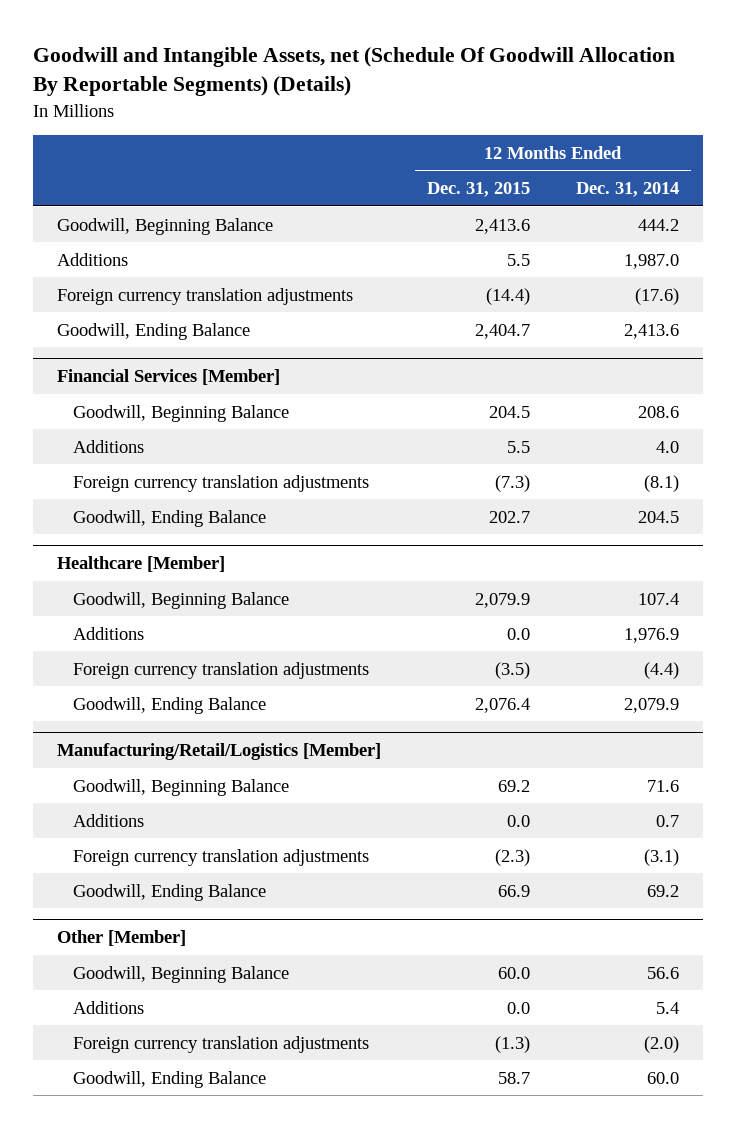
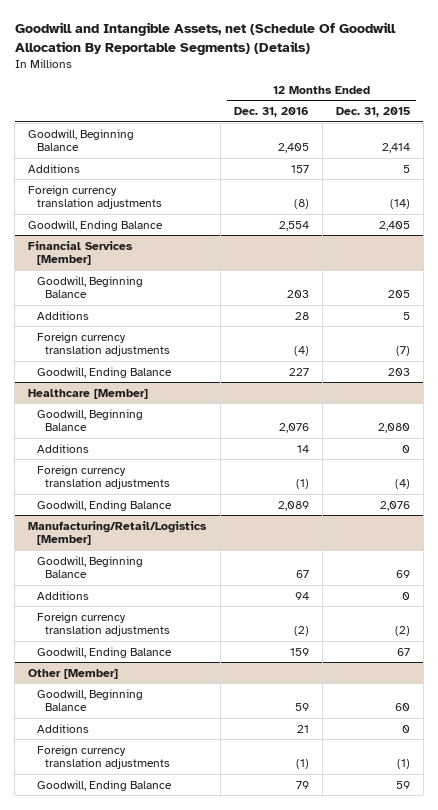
[576,182,680,198] Dec. 31, 2014 -> none
none -> [233,107,309,118] Dec. 31, 2016
[474,218,530,234] 2,413.6 -> [381,143,410,154] 2,414
[506,253,530,266] 5.5 -> [402,164,410,173] 5
[485,287,530,305] (14.4) -> [389,199,410,210] (14)
[474,323,530,339] 2,404.7 -> [378,220,410,231] 2,405
[488,405,530,418] 204.5 -> [387,290,410,299] 205
[506,440,530,453] 5.5 -> [402,311,410,320] 5
[494,474,530,492] (7.3) -> [395,346,410,357] (7)
[488,510,530,523] 202.7 -> [387,367,410,376] 203
[474,592,530,608] 2,079.9 -> [377,423,410,434] 2,080
[506,627,530,640] 0.0 -> [401,444,410,453] 0
[494,661,530,679] (3.5) -> [394,479,410,490] (4)
[474,697,530,713] 2,076.4 -> [379,500,410,511] 2,076
[497,779,530,792] 69.2 -> [395,570,410,579] 69
[506,814,530,827] 0.0 -> [401,591,410,600] 0
[494,848,530,866] (2.3) -> [394,626,410,637] (2)
[497,884,530,897] 66.9 -> [396,647,410,656] 67
[497,966,530,979] 60.0 -> [394,703,410,712] 60
[506,1001,530,1014] 0.0 -> [401,724,410,733] 0
[494,1035,530,1053] (1.3) -> [396,759,410,770] (1)
[497,1071,530,1084] 58.7 -> [395,780,410,789] 59

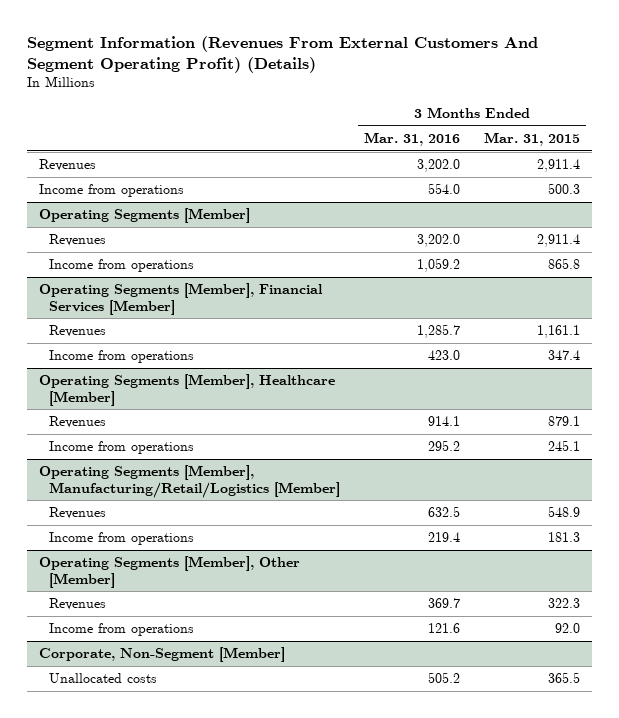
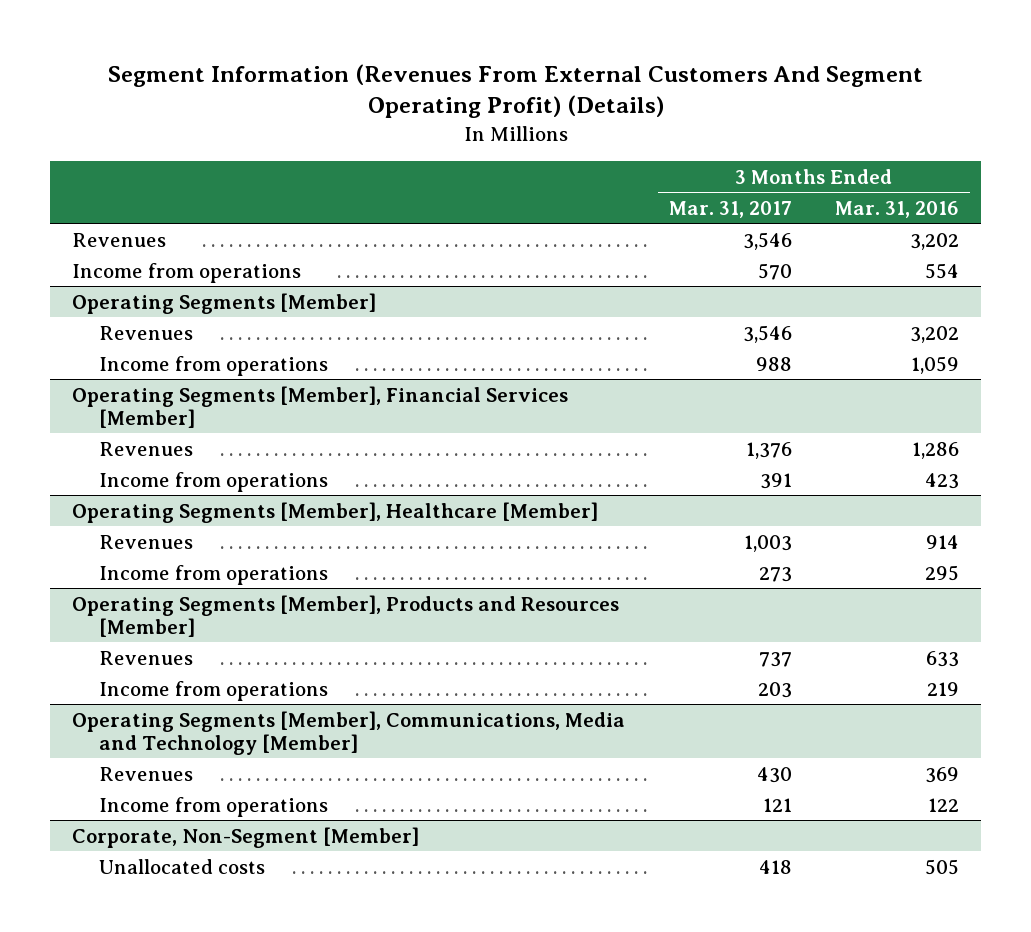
[484,131,581,146] Mar. 31, 2015 -> none
none -> [668,200,792,218] Mar. 31, 2017
[416,159,460,173] 3,202.0 -> [910,232,960,250] 3,202
[427,183,460,195] 554.0 -> [925,262,960,279] 554
[416,234,460,248] 3,202.0 -> [910,325,960,343] 3,202
[416,258,460,273] 1,059.2 -> [911,355,960,374] 1,059
[416,324,460,339] 1,285.7 -> [912,441,960,459] 1,286
[427,350,460,361] 423.0 -> [925,472,960,489] 423
[38,465,340,498] Operating Segments [Member], Manufacturing/Retail/Logistics [Member] -> none
[38,556,300,588] Operating Segments [Member], Other [Member] -> none
[427,416,460,427] 914.1 -> [926,534,960,549] 914
[427,440,460,452] 295.2 -> [925,564,960,581] 295
none -> [72,594,620,637] Operating Segments [Member], Products and Resources [Member]
[427,506,460,518] 632.5 -> [926,650,960,667] 633
[427,532,460,543] 219.4 -> [927,681,960,696] 219
none -> [72,710,626,755] Operating Segments [Member], Communications, Media and Technology [Member]
[427,598,460,609] 369.7 -> [925,766,960,783] 369
[427,623,460,634] 121.6 -> [928,797,960,812] 122
[427,672,460,684] 505.2 -> [925,858,960,875] 505

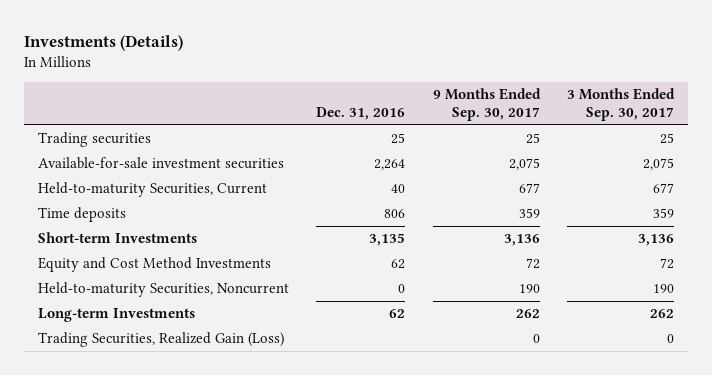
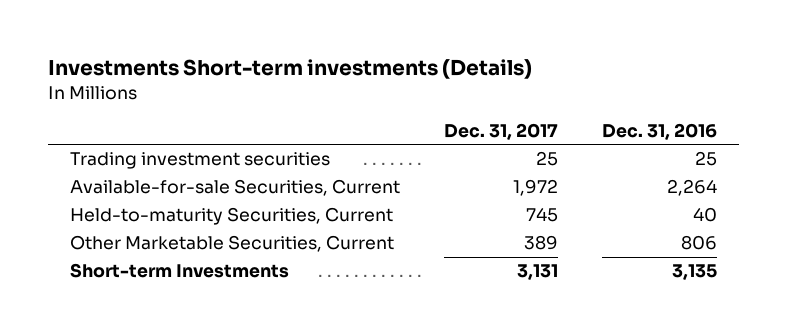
[24,35,184,52] Investments (Details) -> [47,58,532,79] Investments Short-term investments (Details)
[432,88,541,122] 9 Months Ended Sep. 30, 2017 -> none
[566,88,675,122] 3 Months Ended Sep. 30, 2017 -> none
none -> [444,122,559,140] Dec. 31, 2017
[37,132,151,148] Trading securities -> [69,152,330,170] Trading investment securities
[37,157,284,170] Available-for-sale investment securities -> [69,179,400,197] Available-for-sale Securities, Current
[37,207,126,223] Time deposits -> [69,235,394,253] Other Marketable Securities, Current
[37,257,271,273] Equity and Cost Method Investments -> none
[37,282,289,298] Held-to-maturity Securities, Noncurrent -> none
[37,308,195,323] Long-term Investments -> none
[37,332,284,348] Trading Securities, Realized Gain (Loss) -> none

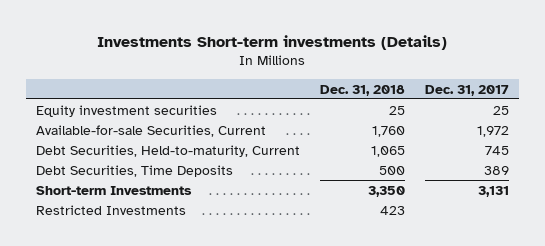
[602,122,718,140] Dec. 31, 2016 -> none
none -> [319,84,405,96] Dec. 31, 2018
[69,152,330,170] Trading investment securities -> [35,104,217,117] Equity investment securities
[69,207,393,226] Held-to-maturity Securities, Current -> [35,144,300,157] Debt Securities, Held-to-maturity, Current
[69,235,394,253] Other Marketable Securities, Current -> [35,164,233,177] Debt Securities, Time Deposits
none -> [35,204,186,215] Restricted Investments

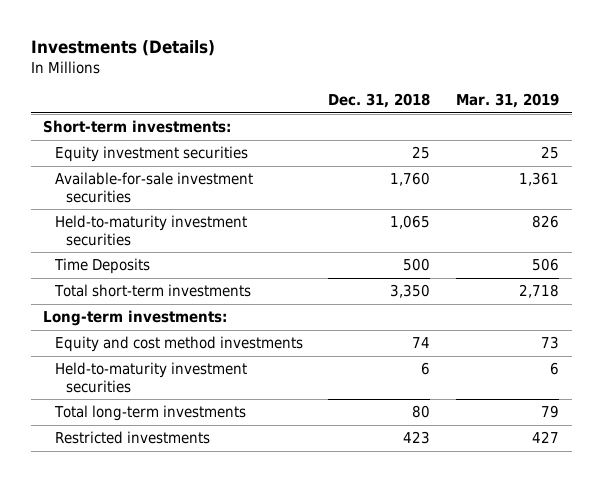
[97,34,448,50] Investments Short-term investments (Details) -> [30,40,215,57] Investments (Details)
[424,84,509,96] Dec. 31, 2017 -> none
none -> [455,93,559,109] Mar. 31, 2019
none -> [43,120,232,134] Short-term investments:
[35,124,266,137] Available-for-sale Securities, Current -> [54,172,253,203] Available-for-sale investment securities
[35,144,300,157] Debt Securities, Held-to-maturity, Current -> [54,215,247,246] Held-to-maturity investment securities
[35,164,233,177] Debt Securities, Time Deposits -> [53,258,150,275] Time Deposits
[35,185,192,195] Short-term Investments -> [53,284,251,298] Total short-term investments
none -> [43,310,228,327] Long-term investments:
none -> [54,336,303,353] Equity and cost method investments
none -> [54,362,247,393] Held-to-maturity investment securities
none -> [53,405,246,422] Total long-term investments
[35,204,186,215] Restricted Investments -> [54,431,210,445] Restricted investments

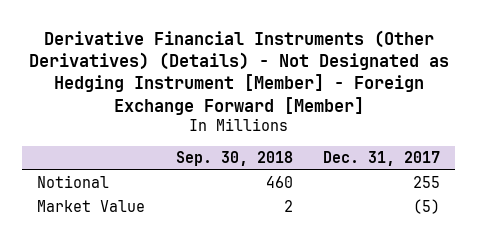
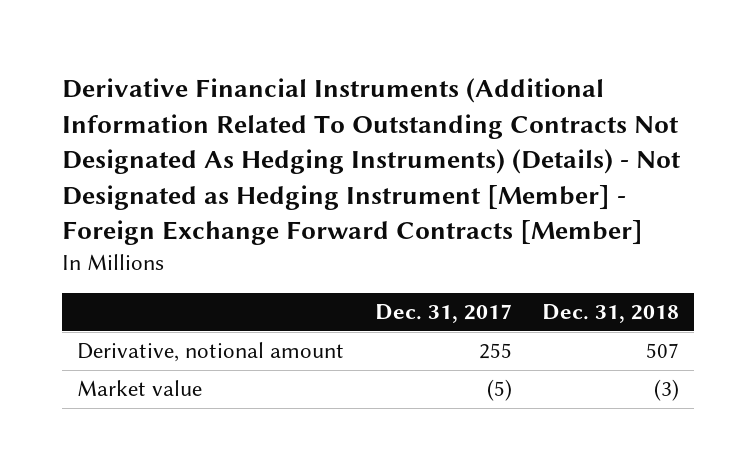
[28,29,449,115] Derivative Financial Instruments (Other Derivatives) (Details) - Not Designated as Hedging Instrument [Member] - Foreign Exchange Forward [Member] -> [61,78,681,246] Derivative Financial Instruments (Additional Information Related To Outstanding Contracts Not Designated As Hedging Instruments) (Details) - Not Designated as Hedging Instrument [Member] - Foreign Exchange Forward Contracts [Member]
[175,150,293,166] Sep. 30, 2018 -> none
none -> [542,304,680,324] Dec. 31, 2018
[37,175,110,189] Notional -> [77,342,345,363] Derivative, notional amount
[37,200,146,213] Market Value -> [77,380,203,397] Market value

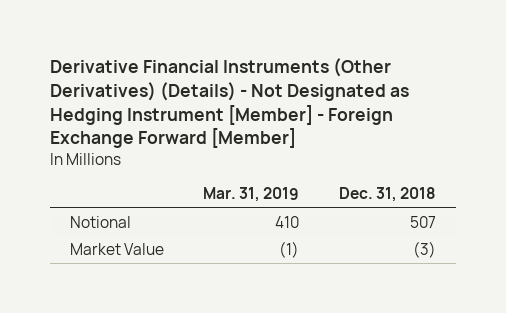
[61,78,681,246] Derivative Financial Instruments (Additional Information Related To Outstanding Contracts Not Designated As Hedging Instruments) (Details) - Not Designated as Hedging Instrument [Member] - Foreign Exchange Forward Contracts [Member] -> [49,58,409,149] Derivative Financial Instruments (Other Derivatives) (Details) - Not Designated as Hedging Instrument [Member] - Foreign Exchange Forward [Member]
[374,304,512,324] Dec. 31, 2017 -> none
none -> [203,187,300,203] Mar. 31, 2019
[77,342,345,363] Derivative, notional amount -> [69,216,131,229] Notional
[77,380,203,397] Market value -> [69,243,164,256] Market Value

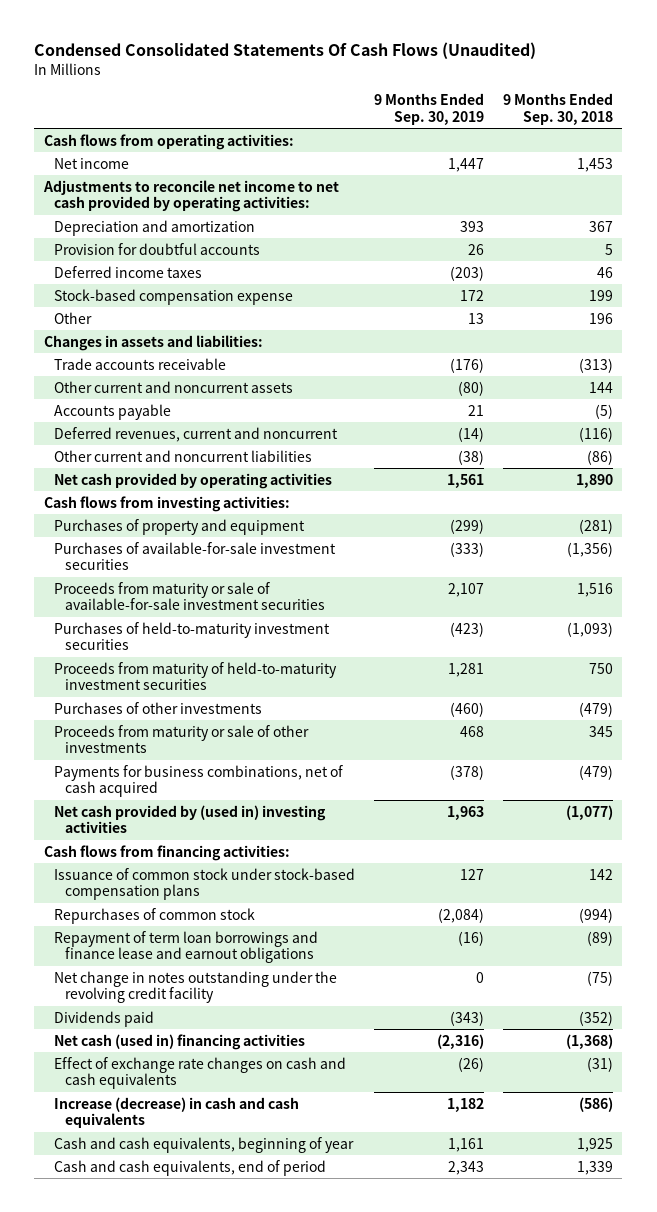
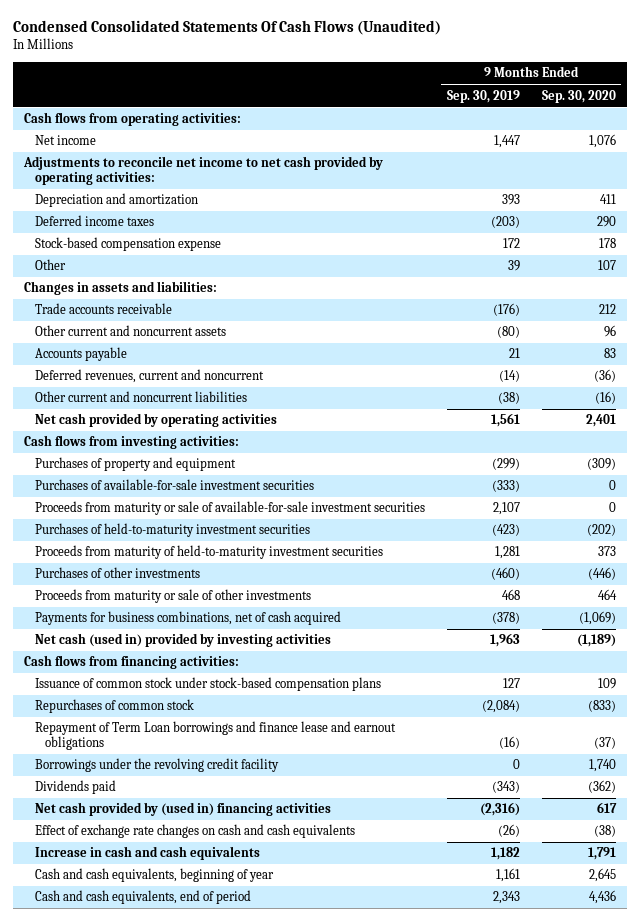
[502,92,613,125] 9 Months Ended Sep. 30, 2018 -> none
none -> [541,89,616,103] Sep. 30, 2020
[54,242,261,255] Provision for doubtful accounts -> none
[468,312,485,324] 13 -> [507,260,520,272] 39
[54,804,327,834] Net cash provided by (used in) investing activities -> [34,633,331,648] Net cash (used in) provided by investing activities
[54,930,319,964] Repayment of term loan borrowings and finance lease and earnout obligations -> [34,721,396,750] Repayment of Term Loan borrowings and finance lease and earnout obligations
[54,970,338,1004] Net change in notes outstanding under the revolving credit facility -> [34,758,279,773] Borrowings under the revolving credit facility
[54,1033,306,1050] Net cash (used in) financing activities -> [34,802,331,817] Net cash provided by (used in) financing activities
[54,1096,300,1129] Increase (decrease) in cash and cash equivalents -> [34,846,260,861] Increase in cash and cash equivalents

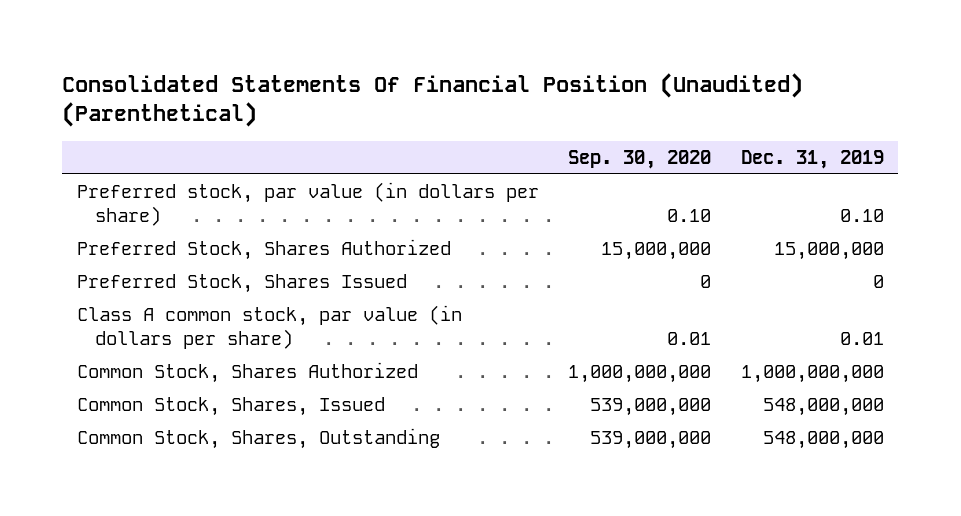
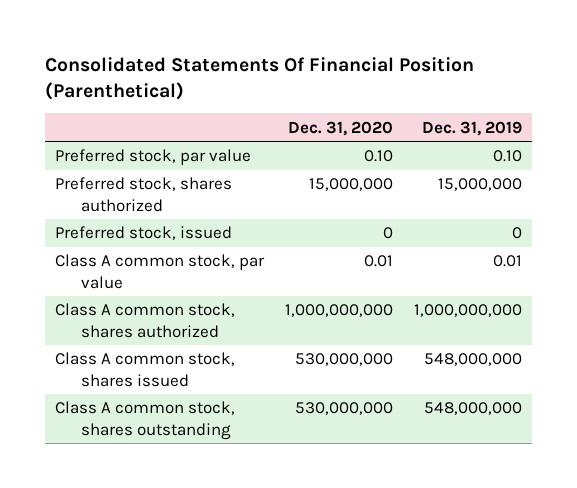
[62,72,804,128] Consolidated Statements Of Financial Position (Unaudited) (Parenthetical) -> [44,56,474,100] Consolidated Statements Of Financial Position (Parenthetical)
[568,149,712,169] Sep. 30, 2020 -> none
none -> [287,120,393,136] Dec. 31, 2020
[76,182,539,227] Preferred stock, par value (in dollars per share) -> [54,149,251,166] Preferred stock, par value
[76,239,451,261] Preferred Stock, Shares Authorized -> [54,177,232,212] Preferred stock, shares authorized
[76,274,407,294] Preferred Stock, Shares Issued -> [54,226,232,241] Preferred stock, issued
[76,305,462,350] Class A common stock, par value (in dollars per share) -> [54,254,265,289] Class A common stock, par value
[76,362,418,384] Common Stock, Shares Authorized -> [54,303,235,338] Class A common stock, shares authorized
[76,397,385,417] Common Stock, Shares, Issued -> [54,352,235,387] Class A common stock, shares issued
[76,428,440,450] Common Stock, Shares, Outstanding -> [54,401,235,440] Class A common stock, shares outstanding

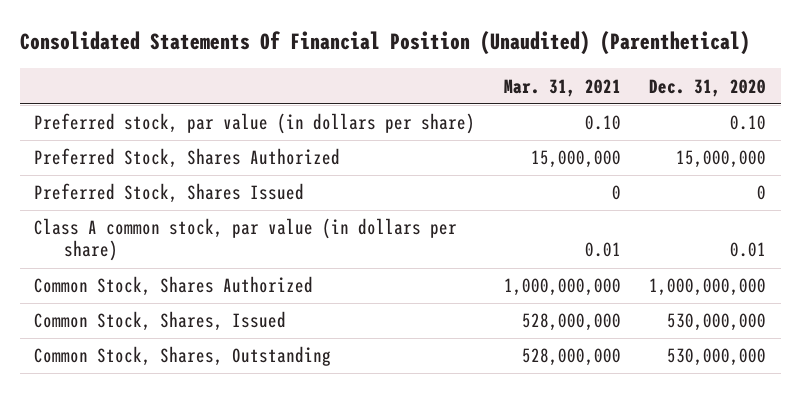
[44,56,474,100] Consolidated Statements Of Financial Position (Parenthetical) -> [19,31,750,56] Consolidated Statements Of Financial Position (Unaudited) (Parenthetical)
[421,120,522,136] Dec. 31, 2019 -> none
none -> [503,78,621,97] Mar. 31, 2021
[54,149,251,166] Preferred stock, par value -> [34,113,476,135] Preferred stock, par value (in dollars per share)
[54,177,232,212] Preferred stock, shares authorized -> [34,148,341,169] Preferred Stock, Shares Authorized
[54,226,232,241] Preferred stock, issued -> [34,183,305,204] Preferred Stock, Shares Issued
[54,254,265,289] Class A common stock, par value -> [34,218,458,262] Class A common stock, par value (in dollars per share)
[54,303,235,338] Class A common stock, shares authorized -> [34,276,314,297] Common Stock, Shares Authorized
[54,352,235,387] Class A common stock, shares issued -> [34,311,287,332] Common Stock, Shares, Issued
[54,401,235,440] Class A common stock, shares outstanding -> [34,346,332,367] Common Stock, Shares, Outstanding

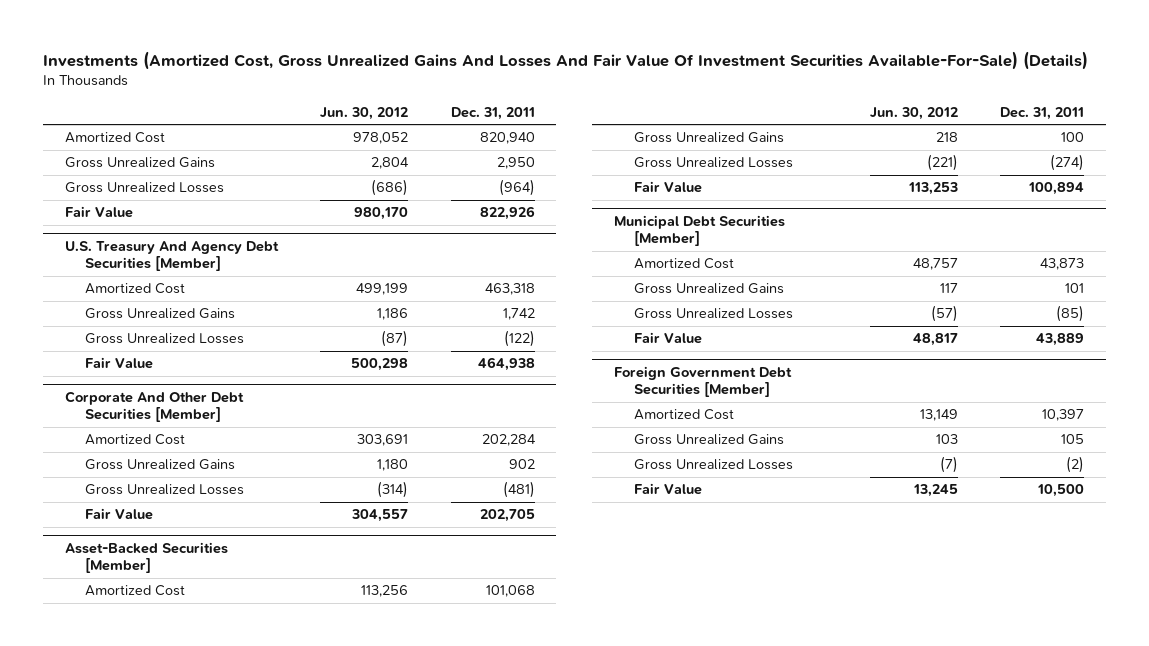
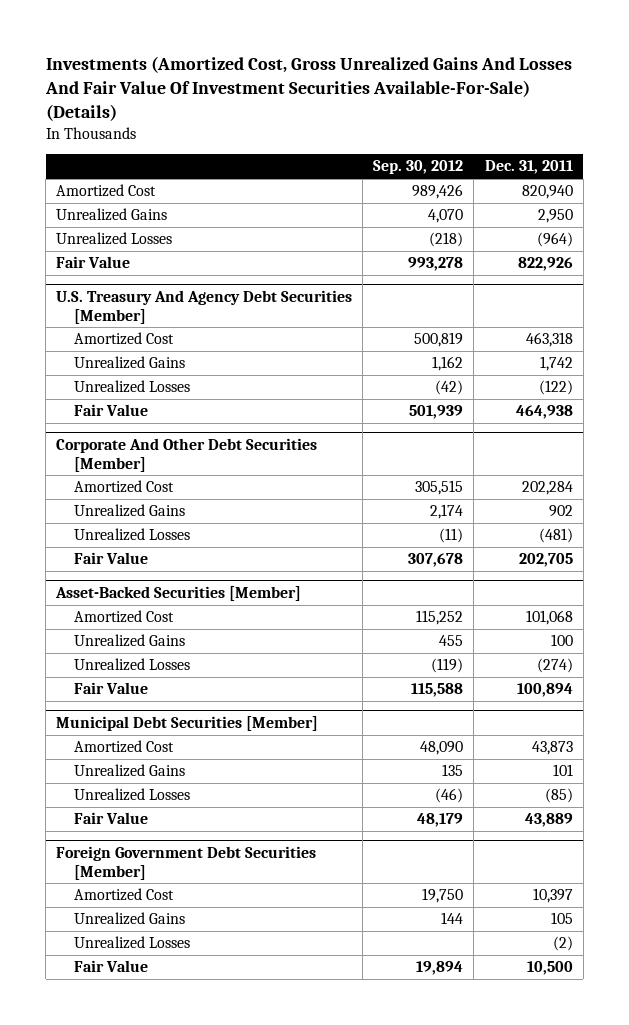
[320,106,409,120] Jun. 30, 2012 -> none
none -> [373,160,464,175] Sep. 30, 2012
[64,157,215,169] Gross Unrealized Gains -> [56,208,168,222] Unrealized Gains
[64,182,224,194] Gross Unrealized Losses -> [56,232,173,246] Unrealized Losses
[84,308,235,320] Gross Unrealized Gains -> [74,356,186,370] Unrealized Gains
[84,333,244,345] Gross Unrealized Losses -> [74,380,191,394] Unrealized Losses
[84,459,235,471] Gross Unrealized Gains -> [74,504,186,518] Unrealized Gains
[84,484,244,496] Gross Unrealized Losses -> [74,528,191,542] Unrealized Losses
[634,132,785,144] Gross Unrealized Gains -> [74,634,186,648] Unrealized Gains
[634,157,794,169] Gross Unrealized Losses -> [74,658,191,672] Unrealized Losses
[634,283,785,295] Gross Unrealized Gains -> [74,764,186,778] Unrealized Gains
[634,308,794,320] Gross Unrealized Losses -> [74,788,191,802] Unrealized Losses
[634,434,785,446] Gross Unrealized Gains -> [74,912,186,926] Unrealized Gains
[634,459,794,471] Gross Unrealized Losses -> [74,936,191,950] Unrealized Losses

